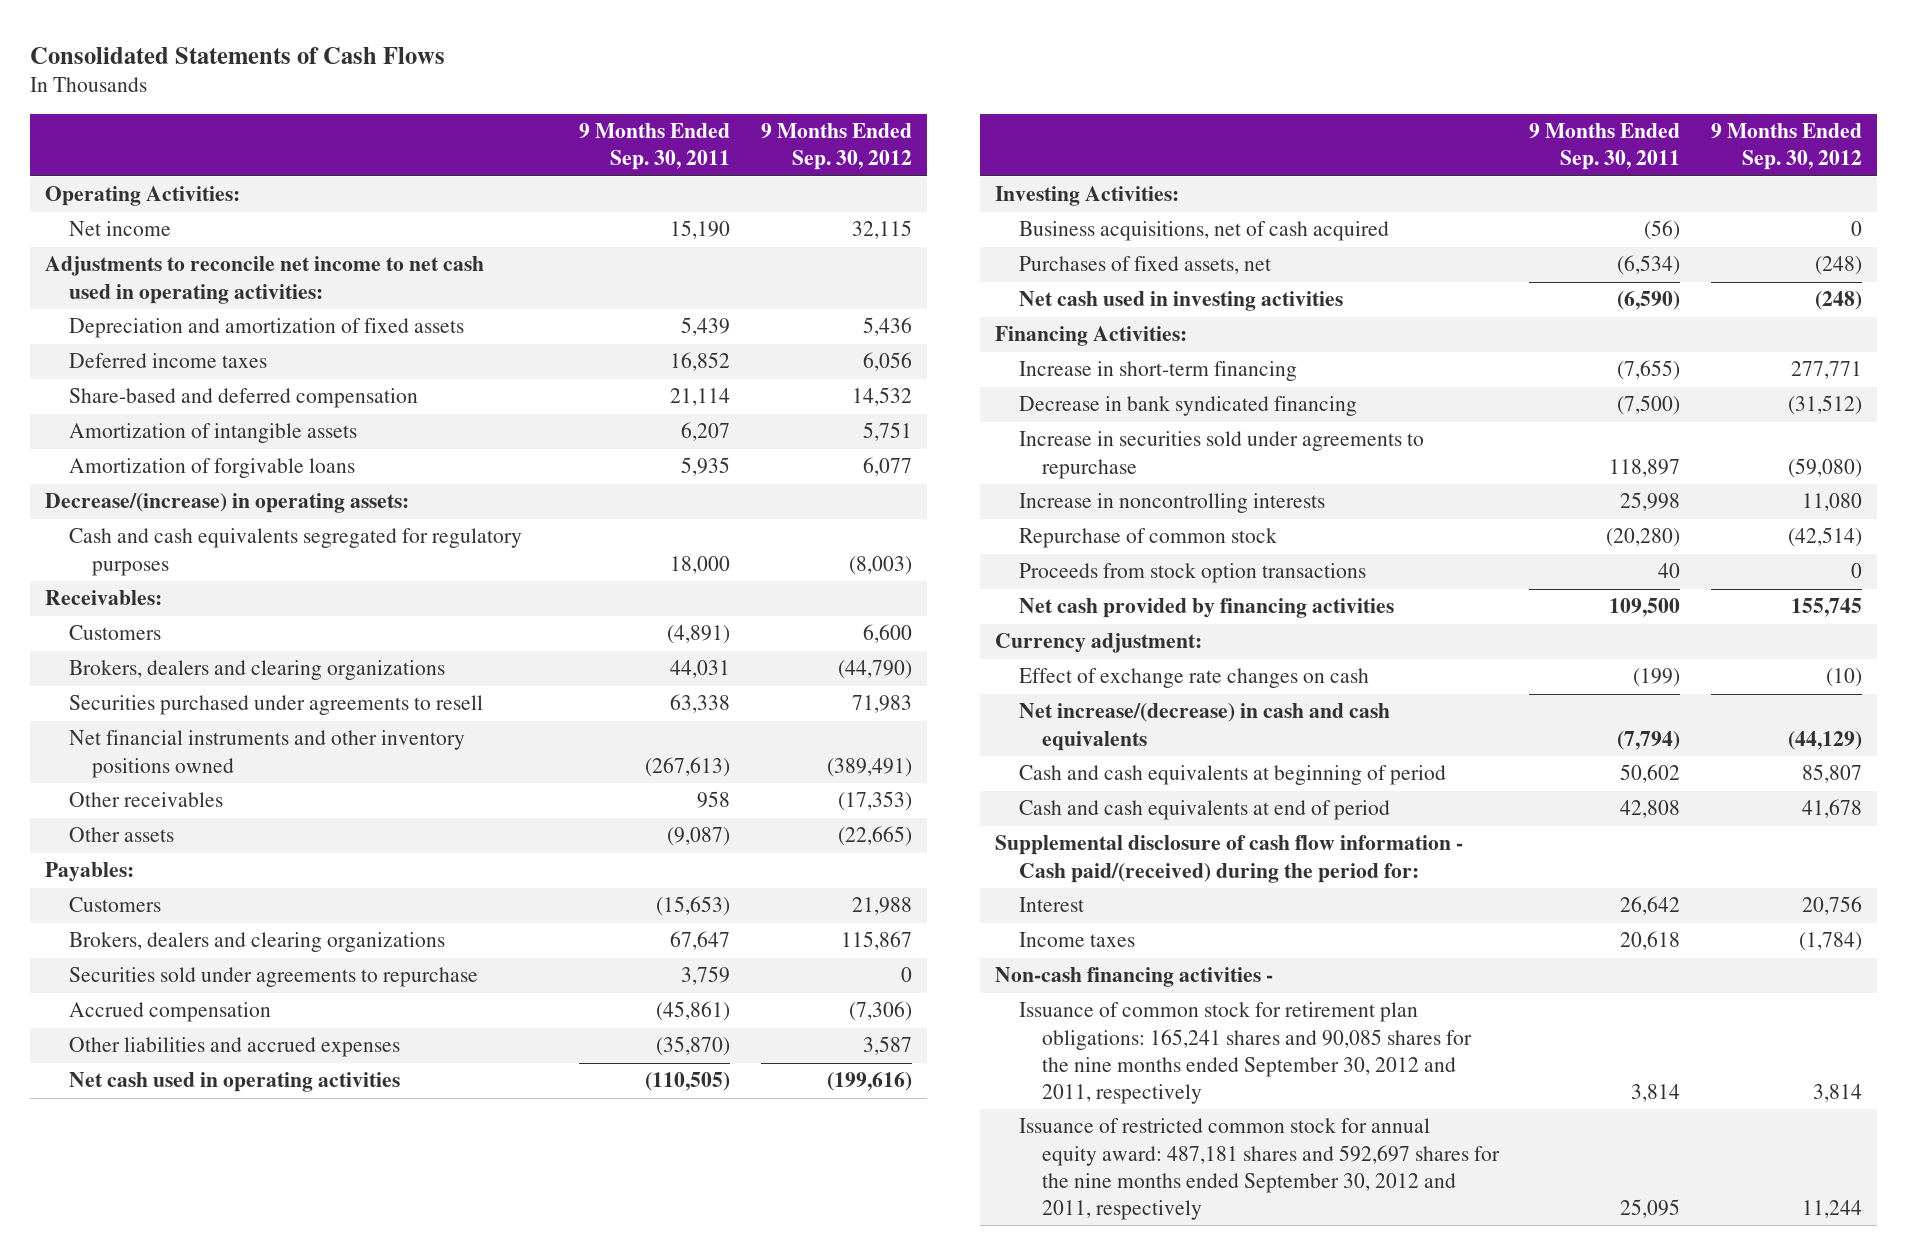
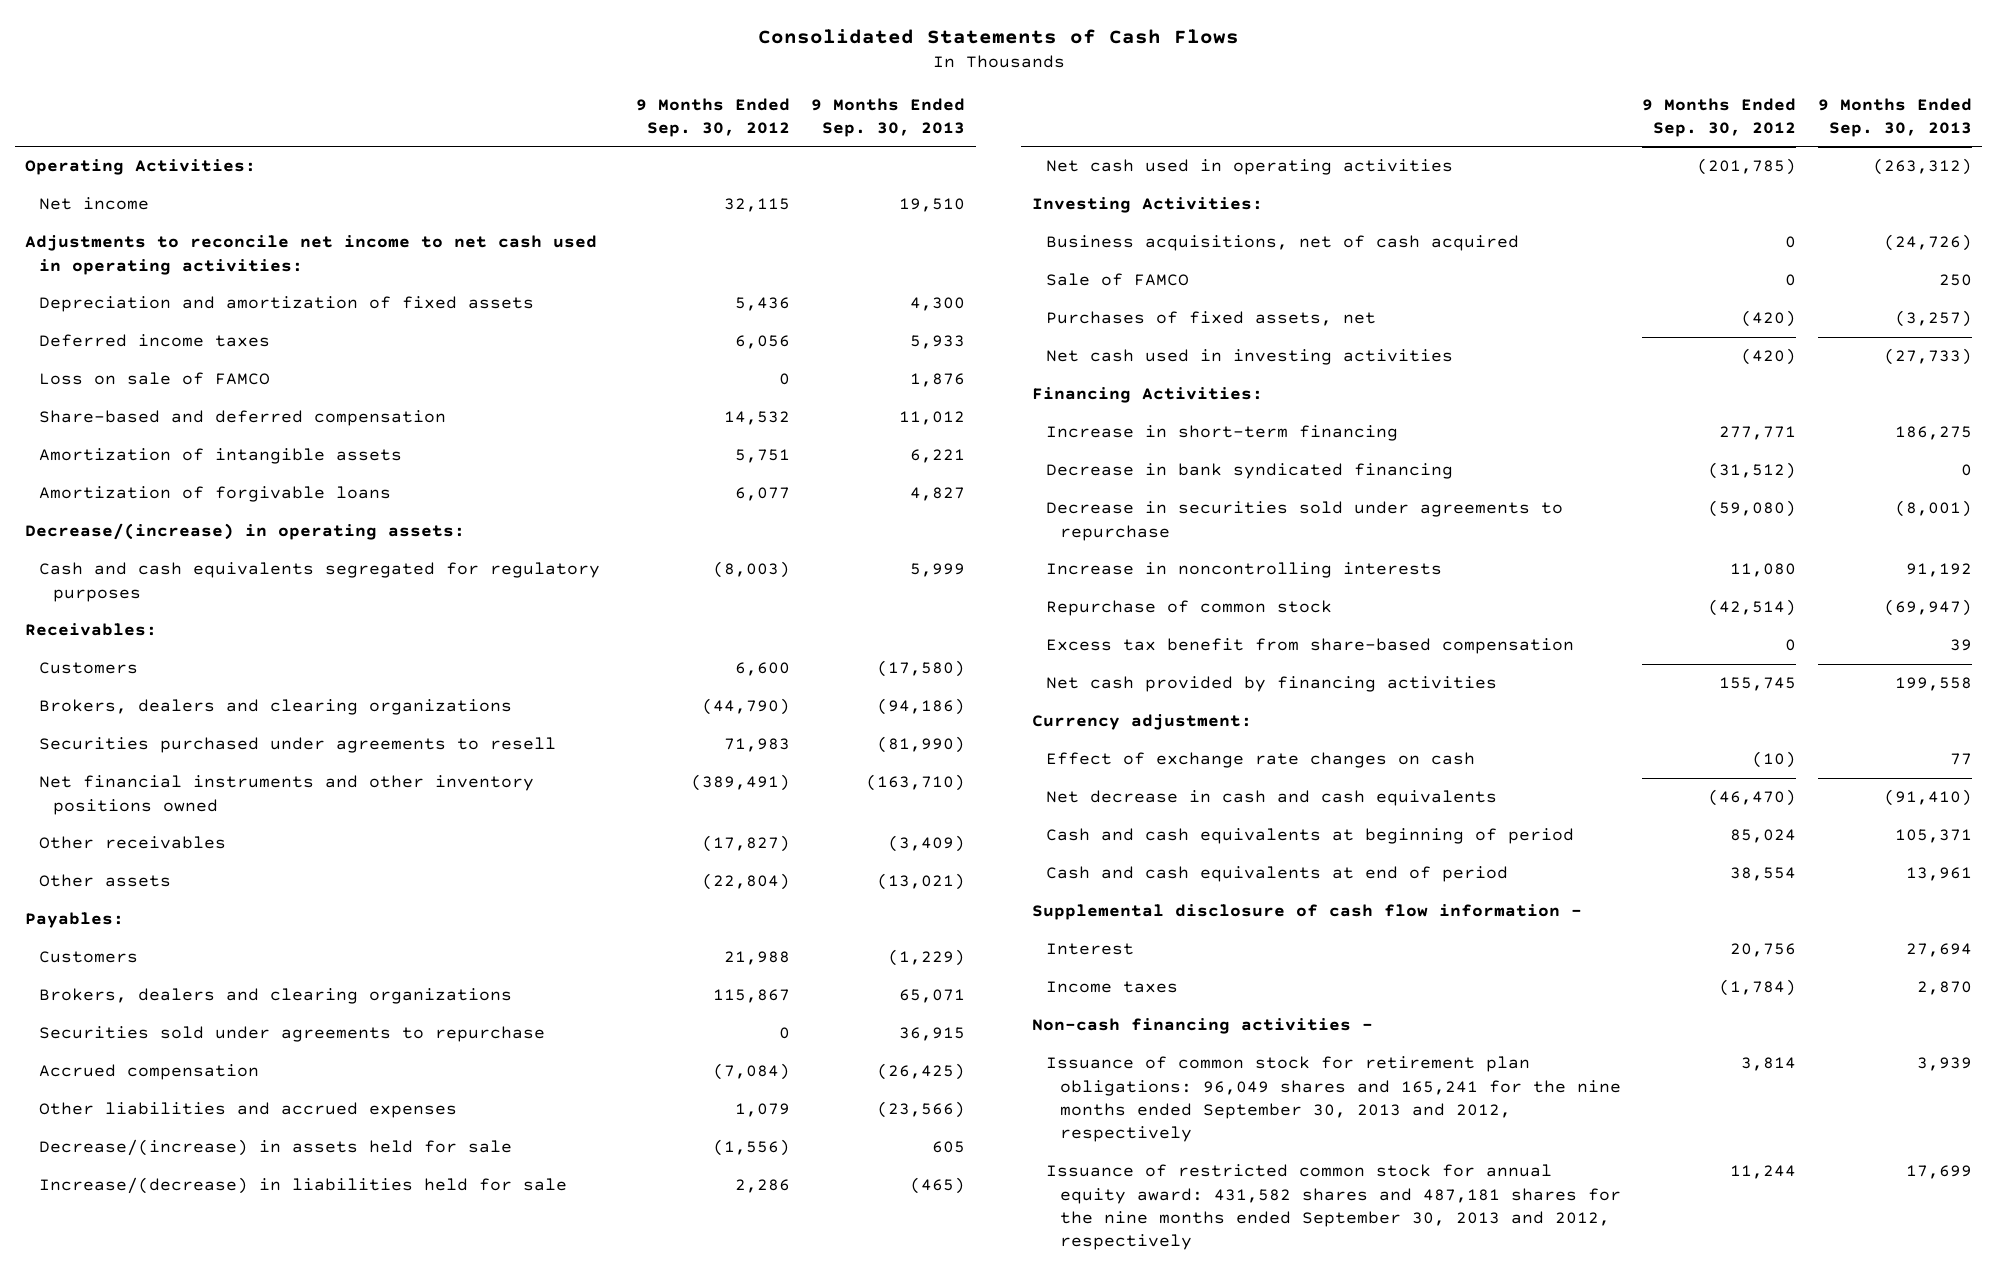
[579,123,731,171] 9 Months Ended Sep. 30, 2011 -> none
none -> [811,97,966,138] 9 Months Ended Sep. 30, 2013
none -> [39,372,271,386] Loss on sale of FAMCO
[837,791,912,812] (17,353) -> [701,835,790,853] (17,827)
[837,826,912,847] (22,665) -> [701,873,790,891] (22,804)
[848,1001,912,1022] (7,306) -> [712,1063,790,1081] (7,084)
[862,1036,912,1056] 3,587 -> [734,1103,790,1118] 1,079
none -> [39,1139,513,1157] Decrease/(increase) in assets held for sale
none -> [39,1177,568,1195] Increase/(decrease) in liabilities held for sale
[826,1072,912,1092] (199,616) -> [1697,158,1797,176] (201,785)
none -> [1045,273,1189,287] Sale of FAMCO
[1814,256,1862,276] (248) -> [1741,310,1797,328] (420)
[1814,291,1862,311] (248) -> [1741,348,1797,366] (420)
[1018,431,1424,479] Increase in securities sold under agreements to repurchase -> [1045,501,1563,541] Decrease in securities sold under agreements to repurchase
[1018,563,1366,584] Proceeds from stock option transactions -> none
none -> [1045,638,1574,655] Excess tax benefit from share-based compensation
[1018,703,1390,751] Net increase/(decrease) in cash and cash equivalents -> [1045,790,1497,807] Net decrease in cash and cash equivalents
[1787,730,1862,750] (44,129) -> [1708,789,1797,807] (46,470)
[1801,764,1862,784] 85,807 -> [1730,829,1797,844] 85,024
[1801,799,1862,819] 41,678 -> [1730,867,1797,882] 38,554
[995,835,1464,883] Supplemental disclosure of cash flow information - Cash paid/(received) during the period for: -> [1032,904,1583,921] Supplemental disclosure of cash flow information -
[1018,1002,1473,1104] Issuance of common stock for retirement plan obligations: 165,241 shares and 90,085 shares for the nine months ended September 30, 2012 and 2011, respectively -> [1045,1056,1621,1143] Issuance of common stock for retirement plan obligations: 96,049 shares and 165,241 for the nine months ended September 30, 2013 and 2012, respectively
[1018,1118,1501,1220] Issuance of restricted common stock for annual equity award: 487,181 shares and 592,697 shares for the nine months ended September 30, 2012 and 2011, respectively -> [1045,1164,1621,1251] Issuance of restricted common stock for annual equity award: 431,582 shares and 487,181 shares for the nine months ended September 30, 2013 and 2012, respectively

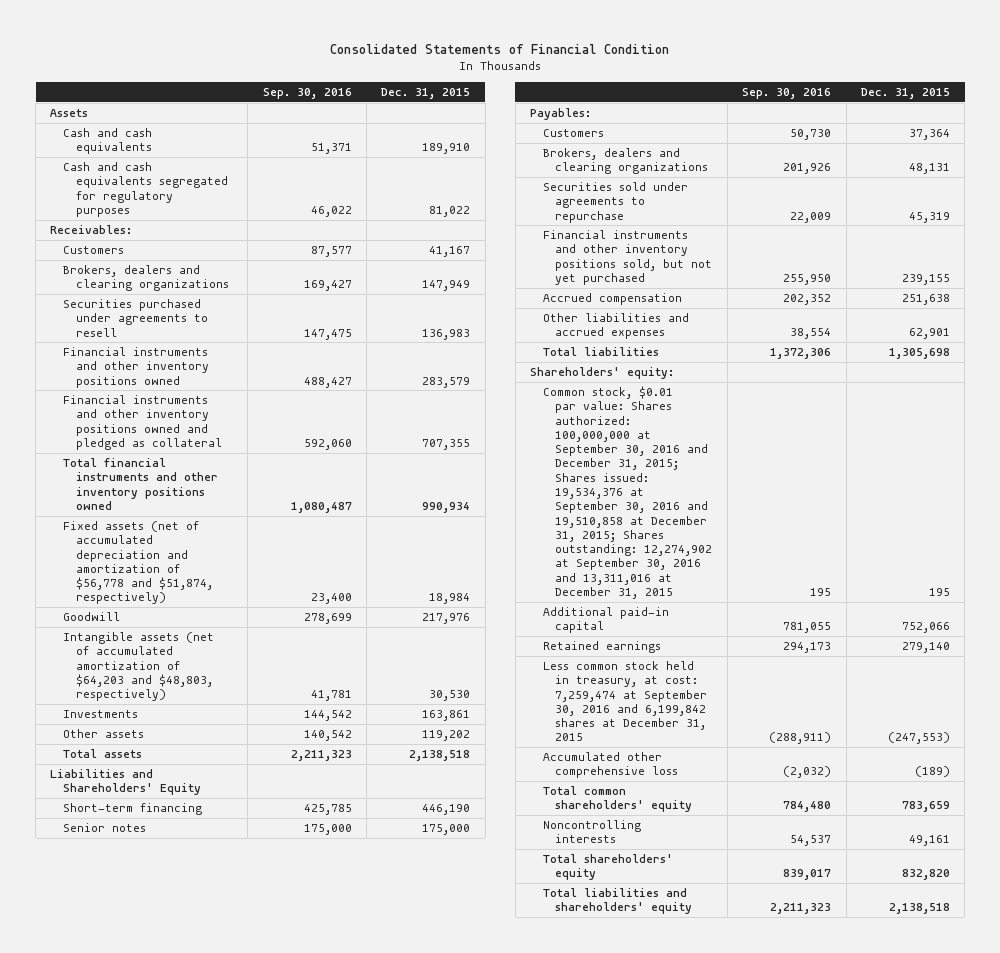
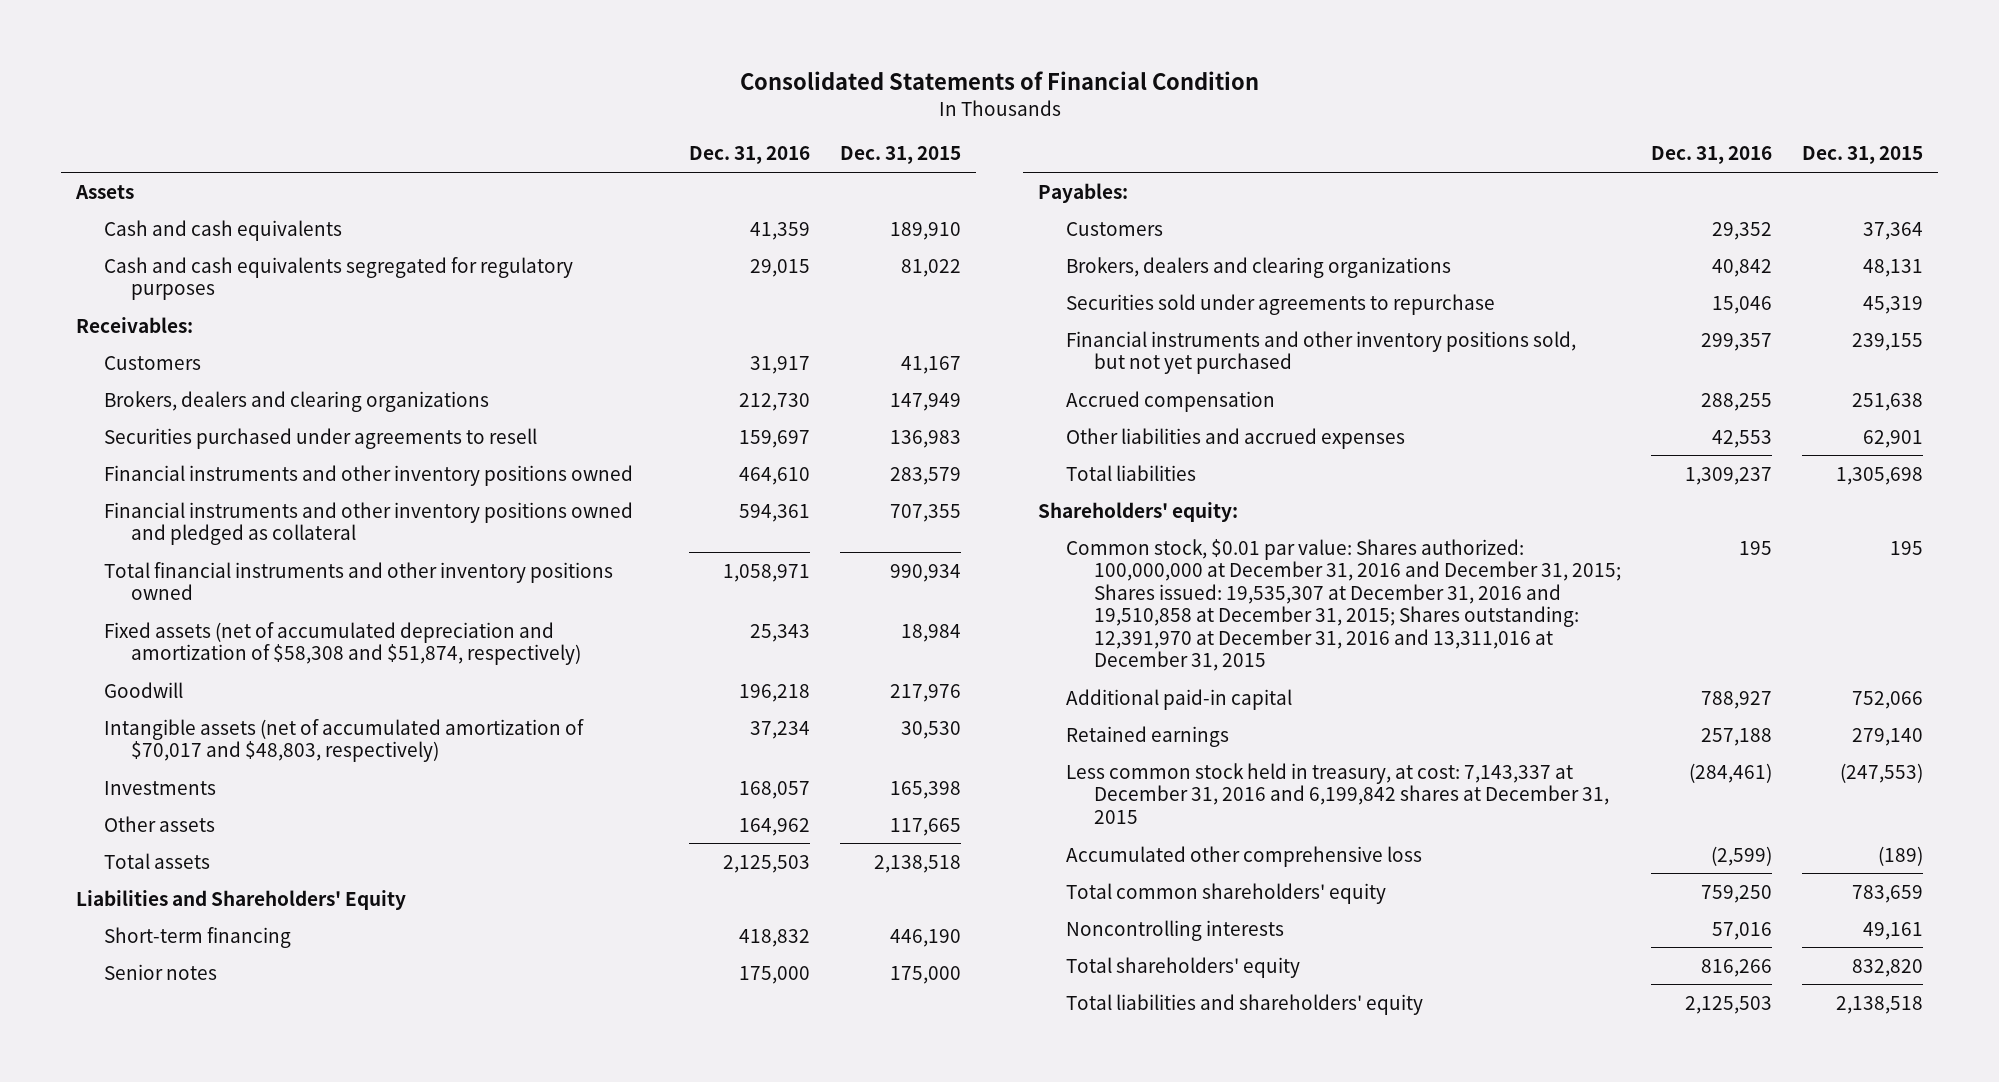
[262,88,352,100] Sep. 30, 2016 -> none
none -> [688,146,810,165] Dec. 31, 2016
[63,521,213,605] Fixed assets (net of accumulated depreciation and amortization of $56,778 and $51,874, respectively) -> [103,621,582,666] Fixed assets (net of accumulated depreciation and amortization of $58,308 and $51,874, respectively)
[63,632,215,702] Intangible assets (net of accumulated amortization of $64,203 and $48,803, respectively) -> [103,718,584,763] Intangible assets (net of accumulated amortization of $70,017 and $48,803, respectively)
[422,710,471,722] 163,861 -> [889,780,961,799] 165,398
[422,730,471,742] 119,202 -> [889,817,961,836] 117,665
[542,386,713,600] Common stock, $0.01 par value: Shares authorized: 100,000,000 at September 30, 2016 and December 31, 2015; Shares issued: 19,534,376 at September 30, 2016 and 19,510,858 at December 31, 2015; Shares outstanding: 12,274,902 at September 30, 2016 and 13,311,016 at December 31, 2015 -> [1066,538,1621,672] Common stock, $0.01 par value: Shares authorized: 100,000,000 at December 31, 2016 and December 31, 2015; Shares issued: 19,535,307 at December 31, 2016 and 19,510,858 at December 31, 2015; Shares outstanding: 12,391,970 at December 31, 2016 and 13,311,016 at December 31, 2015
[542,661,708,742] Less common stock held in treasury, at cost: 7,259,474 at September 30, 2016 and 6,199,842 shares at December 31, 2015 -> [1066,762,1609,824] Less common stock held in treasury, at cost: 7,143,337 at December 31, 2016 and 6,199,842 shares at December 31, 2015

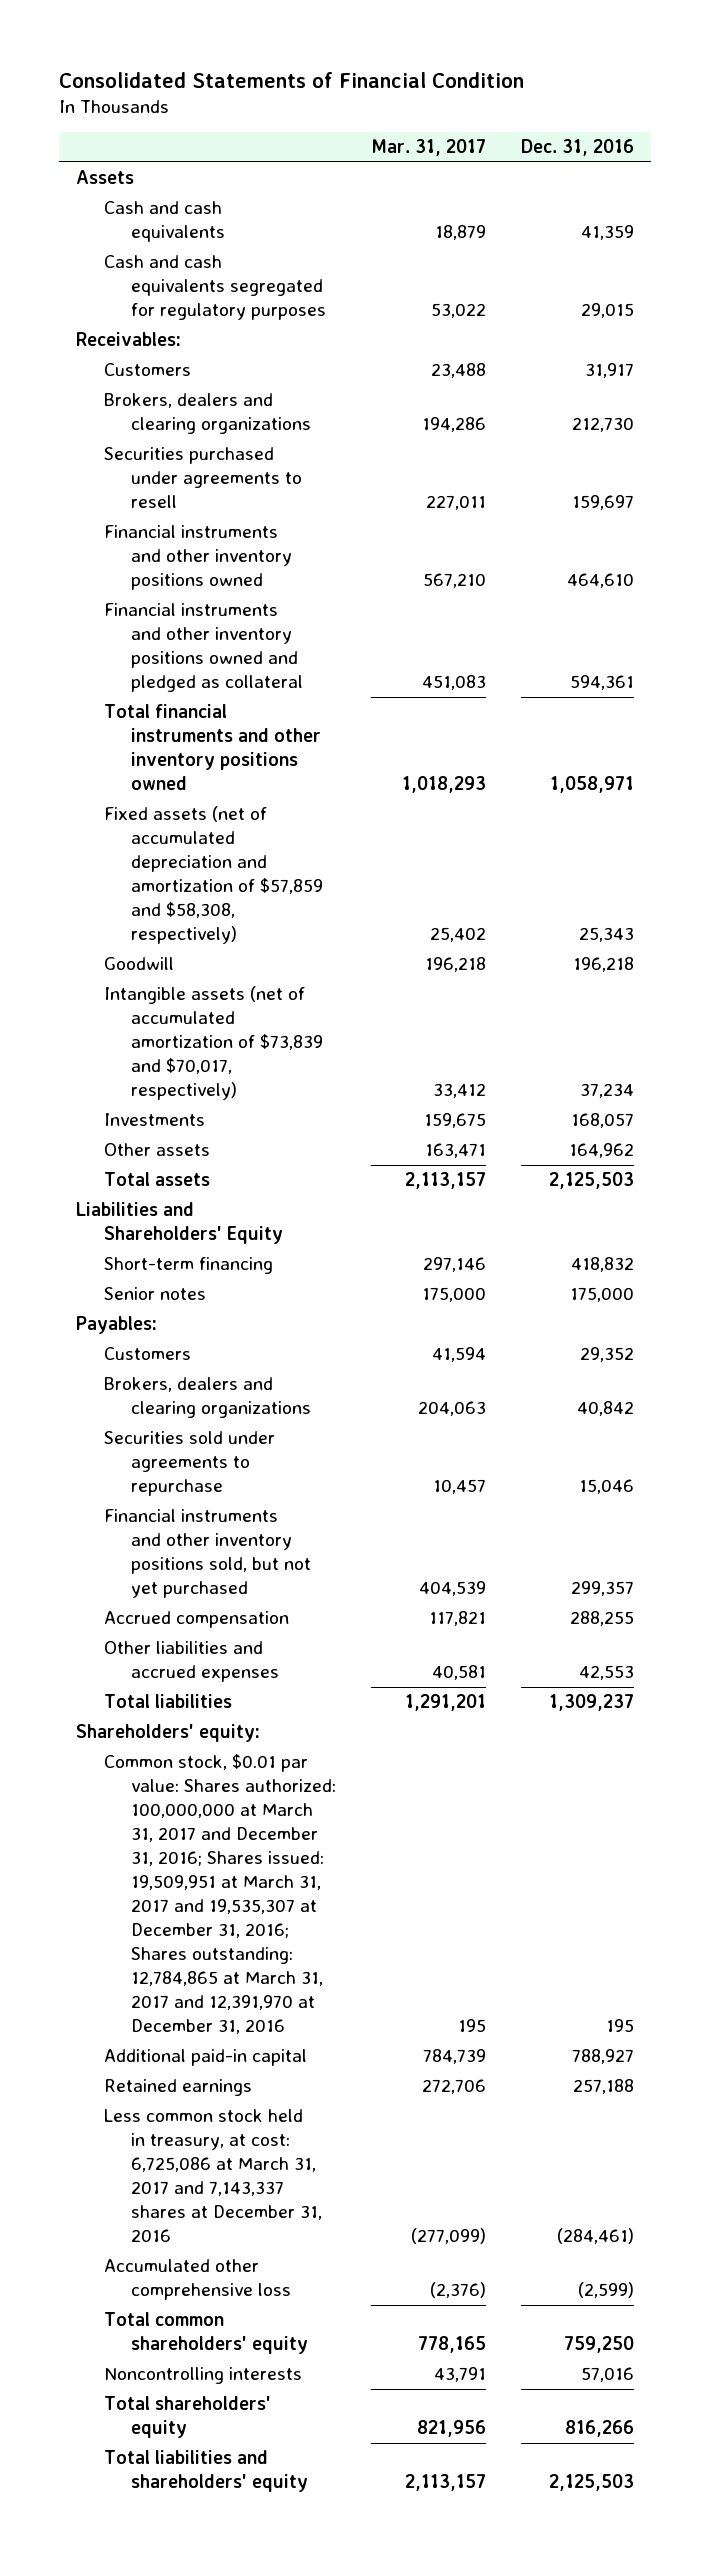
[839,146,961,165] Dec. 31, 2015 -> none
none -> [370,139,486,157] Mar. 31, 2017
[103,621,582,666] Fixed assets (net of accumulated depreciation and amortization of $58,308 and $51,874, respectively) -> [103,806,324,945] Fixed assets (net of accumulated depreciation and amortization of $57,859 and $58,308, respectively)
[103,718,584,763] Intangible assets (net of accumulated amortization of $70,017 and $48,803, respectively) -> [103,986,324,1101] Intangible assets (net of accumulated amortization of $73,839 and $70,017, respectively)
[1066,538,1621,672] Common stock, $0.01 par value: Shares authorized: 100,000,000 at December 31, 2016 and December 31, 2015; Shares issued: 19,535,307 at December 31, 2016 and 19,510,858 at December 31, 2015; Shares outstanding: 12,391,970 at December 31, 2016 and 13,311,016 at December 31, 2015 -> [103,1754,337,2034] Common stock, $0.01 par value: Shares authorized: 100,000,000 at March 31, 2017 and December 31, 2016; Shares issued: 19,509,951 at March 31, 2017 and 19,535,307 at December 31, 2016; Shares outstanding: 12,784,865 at March 31, 2017 and 12,391,970 at December 31, 2016
[1066,762,1609,824] Less common stock held in treasury, at cost: 7,143,337 at December 31, 2016 and 6,199,842 shares at December 31, 2015 -> [103,2109,323,2243] Less common stock held in treasury, at cost: 6,725,086 at March 31, 2017 and 7,143,337 shares at December 31, 2016

